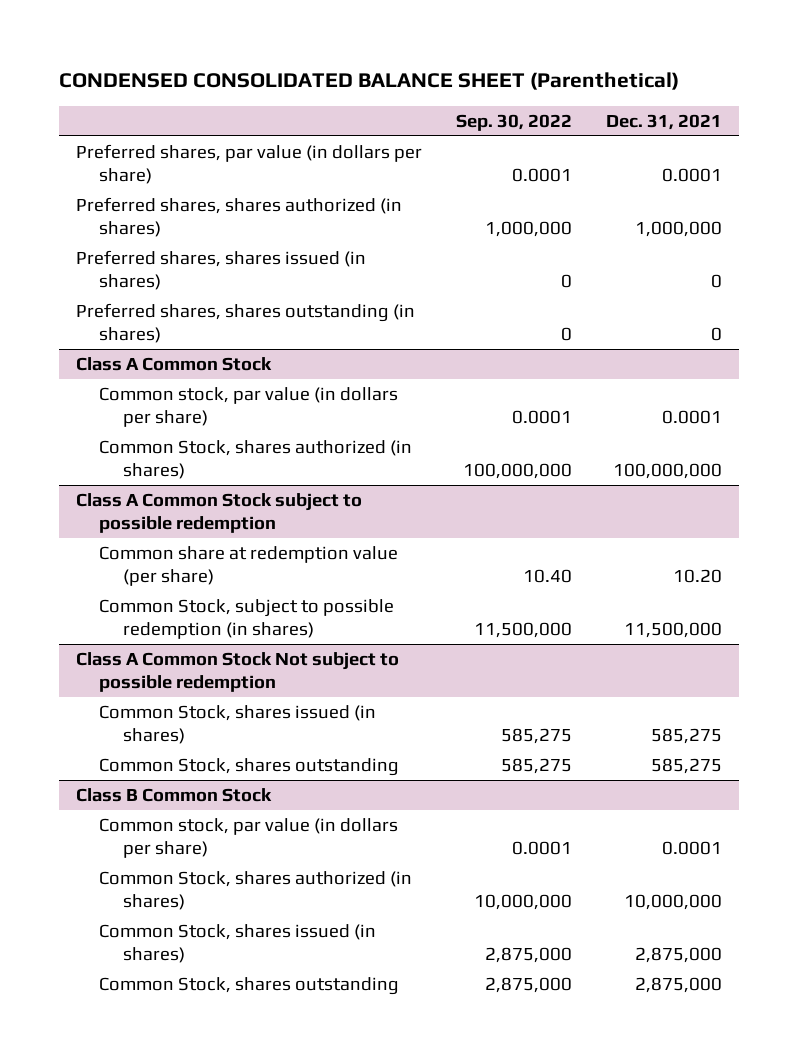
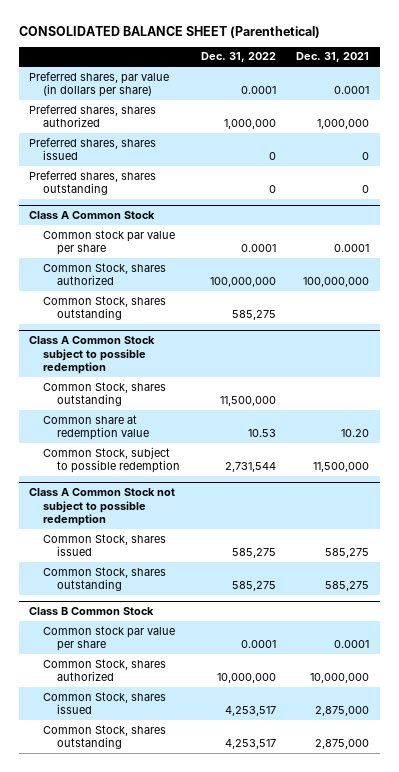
[59,72,680,91] CONDENSED CONSOLIDATED BALANCE SHEET (Parenthetical) -> [18,25,320,38] CONSOLIDATED BALANCE SHEET (Parenthetical)
[456,113,573,131] Sep. 30, 2022 -> none
none -> [200,52,276,63] Dec. 31, 2022
[76,196,403,238] Preferred shares, shares authorized (in shares) -> [29,104,157,128] Preferred shares, shares authorized
[76,249,367,291] Preferred shares, shares issued (in shares) -> [29,137,157,161] Preferred shares, shares issued
[76,302,416,344] Preferred shares, shares outstanding (in shares) -> [29,170,157,196] Preferred shares, shares outstanding
[99,386,399,428] Common stock, par value (in dollars per share) -> [43,229,176,256] Common stock par value per share
[99,439,413,480] Common Stock, shares authorized (in shares) -> [43,262,167,286] Common Stock, shares authorized
none -> [43,295,167,321] Common Stock, shares outstanding
none -> [43,381,167,407] Common Stock, shares outstanding
[99,545,399,587] Common share at redemption value (per share) -> [43,414,150,441] Common share at redemption value
[99,598,395,640] Common Stock, subject to possible redemption (in shares) -> [43,446,181,474] Common Stock, subject to possible redemption
[76,651,400,693] Class A Common Stock Not subject to possible redemption -> [29,488,176,527] Class A Common Stock not subject to possible redemption
[99,704,377,745] Common Stock, shares issued (in shares) -> [43,533,167,557] Common Stock, shares issued
[99,817,399,859] Common stock, par value (in dollars per share) -> [43,625,176,652] Common stock par value per share
[99,870,413,911] Common Stock, shares authorized (in shares) -> [43,658,167,682] Common Stock, shares authorized
[99,923,377,964] Common Stock, shares issued (in shares) -> [43,691,167,715] Common Stock, shares issued

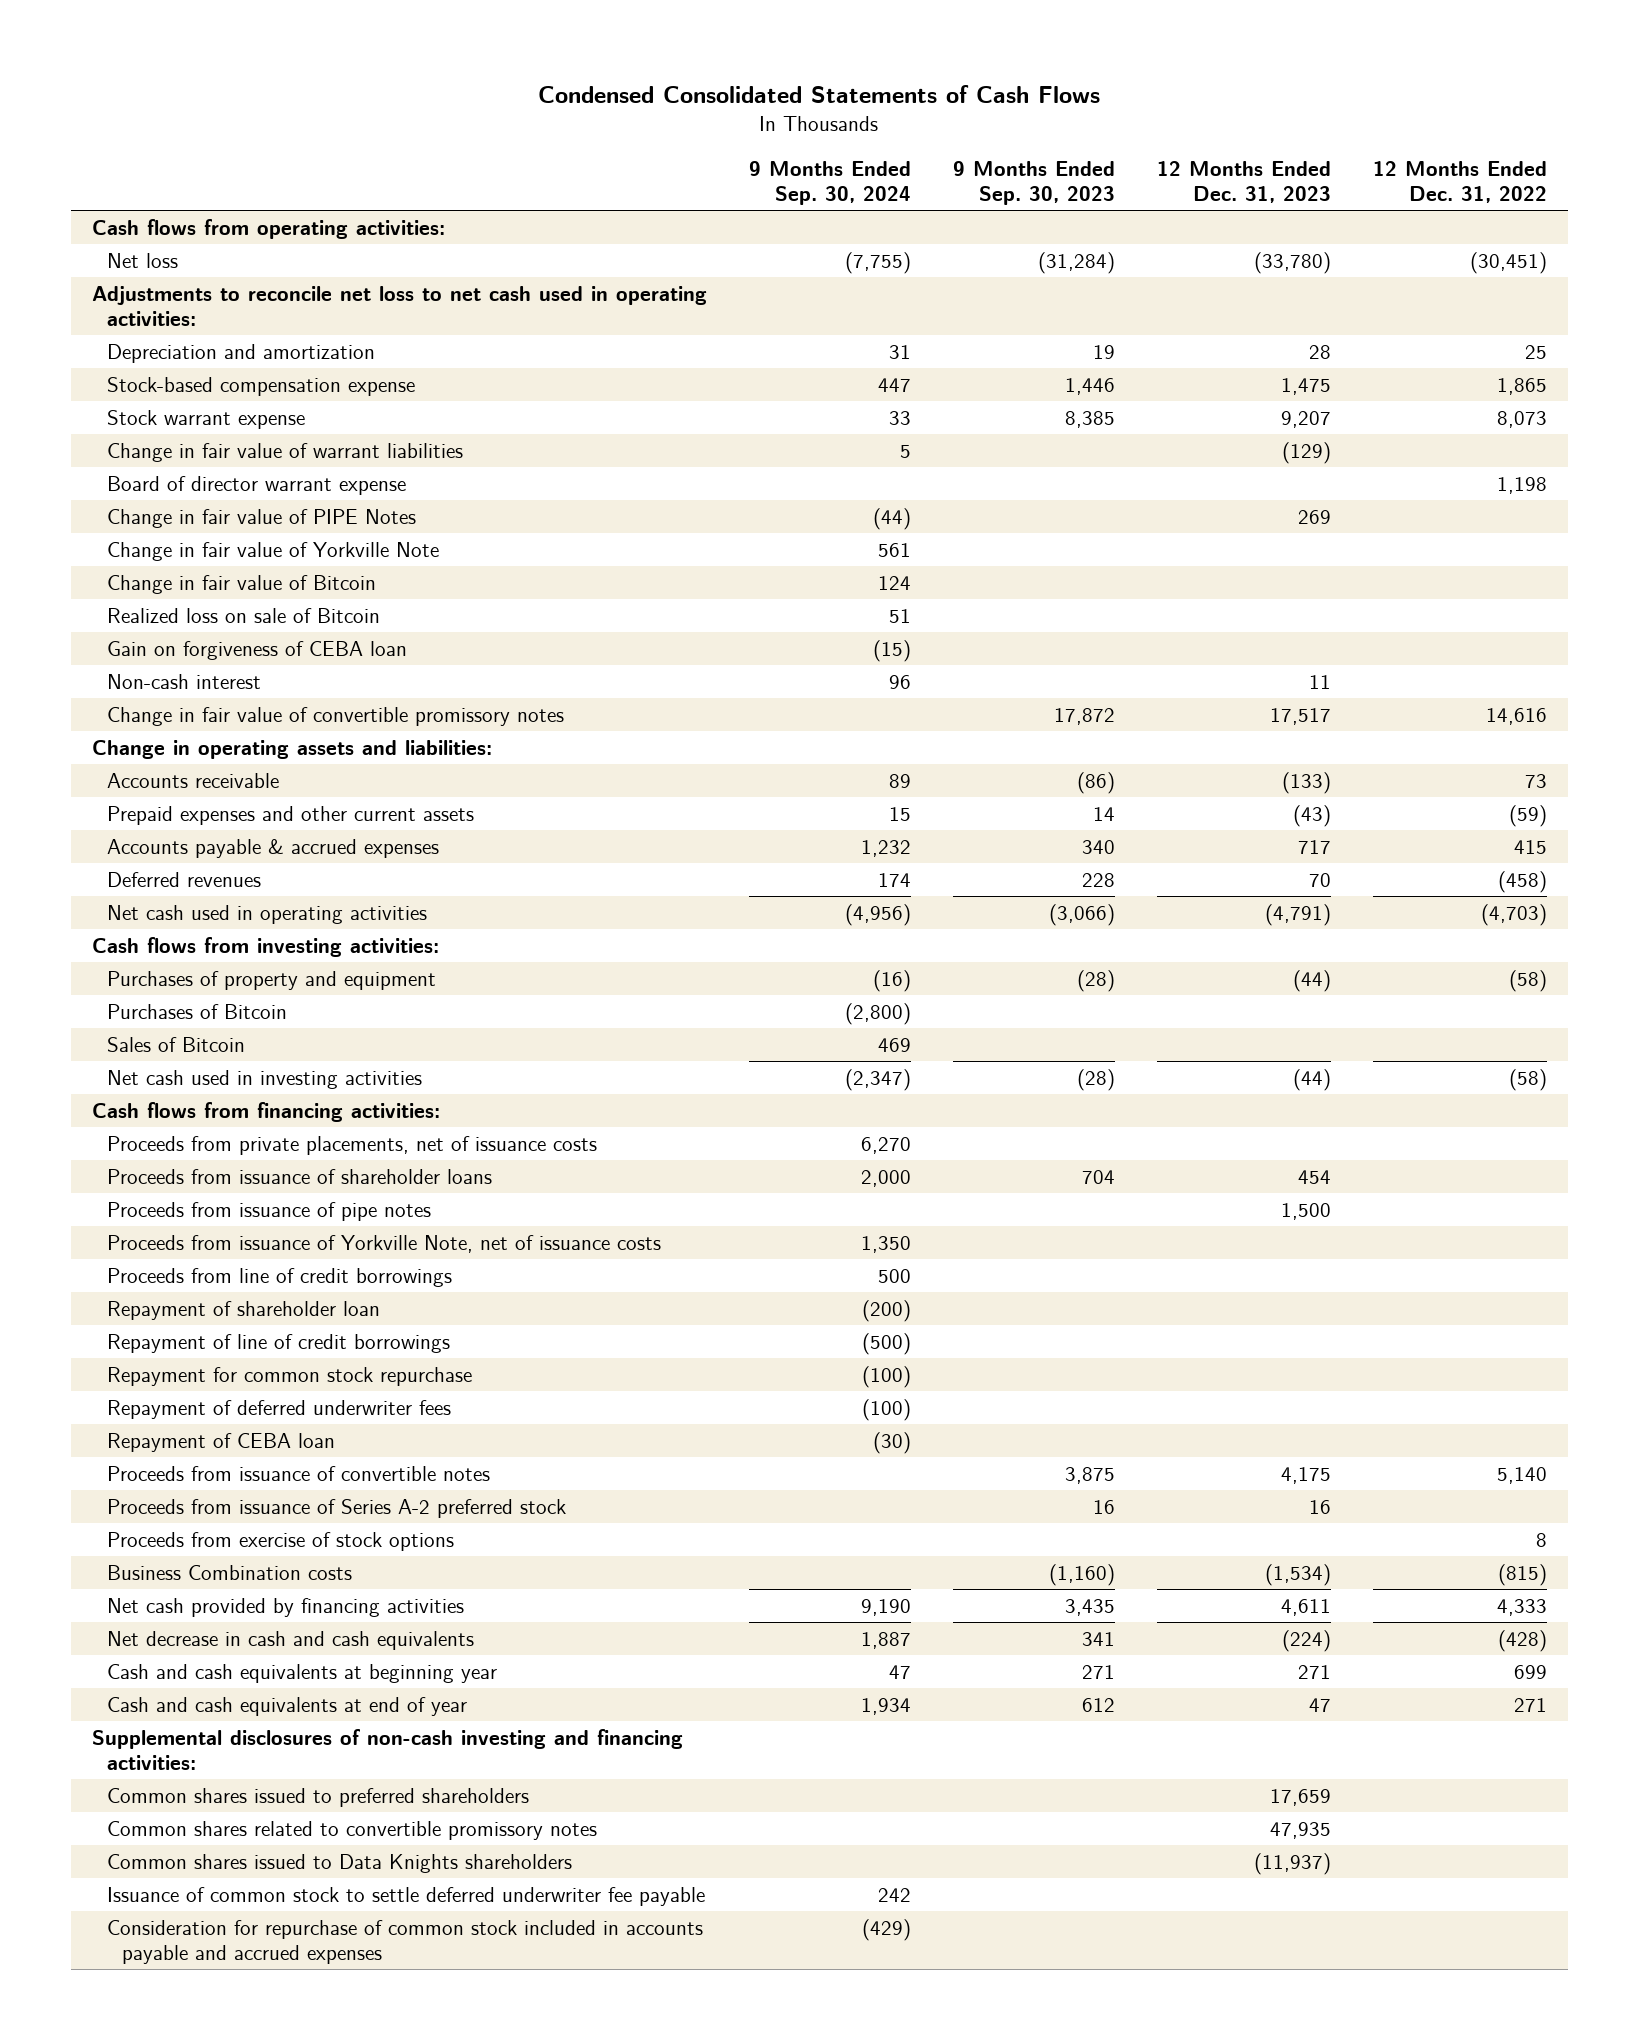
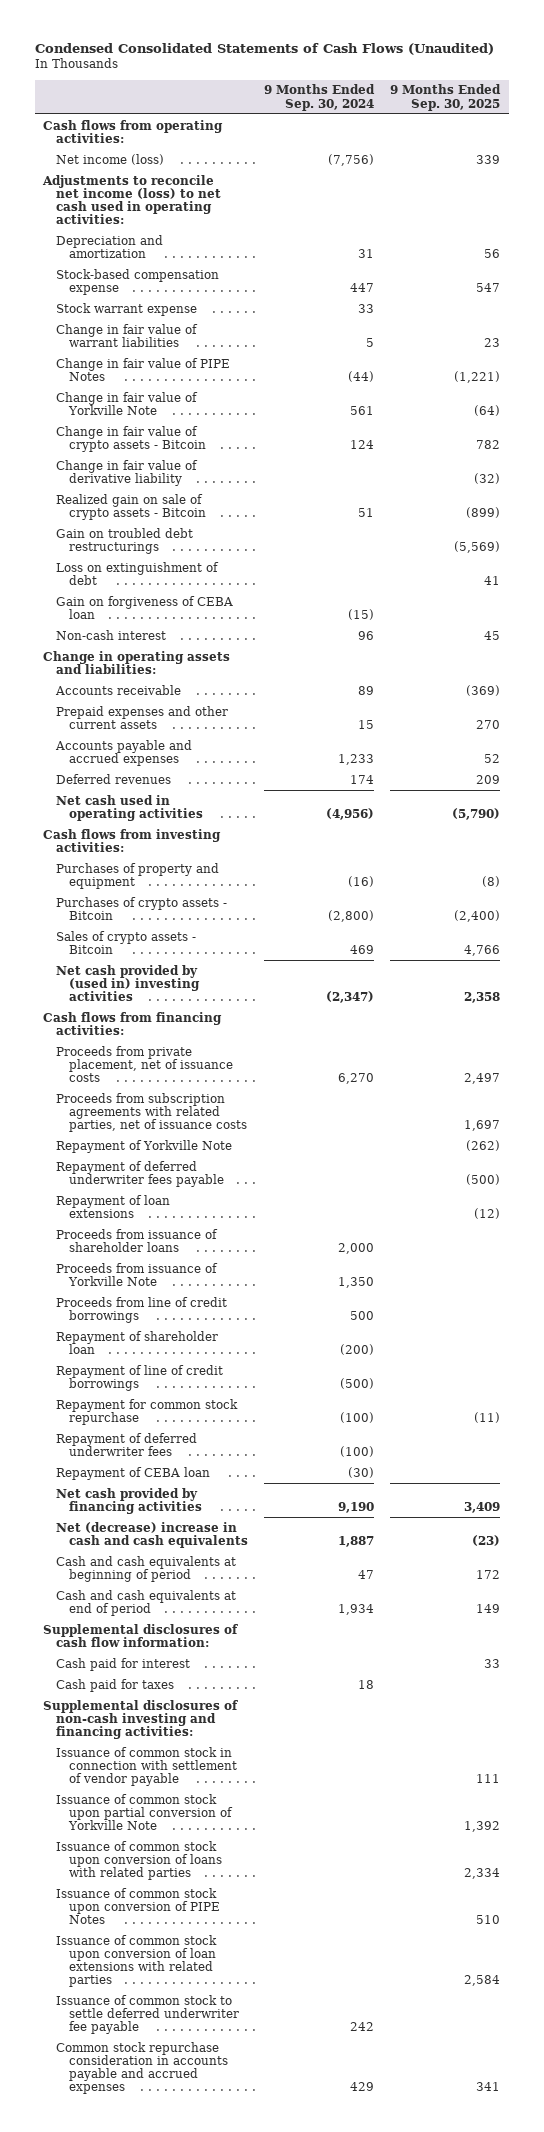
[538,85,1101,104] Condensed Consolidated Statements of Cash Flows -> [35,42,495,55] Condensed Consolidated Statements of Cash Flows (Unaudited)
[952,160,1115,206] 9 Months Ended Sep. 30, 2023 -> none
[1156,160,1331,204] 12 Months Ended Dec. 31, 2023 -> none
[1372,160,1547,204] 12 Months Ended Dec. 31, 2022 -> none
none -> [390,84,502,111] 9 Months Ended Sep. 30, 2025
[106,252,178,268] Net loss -> [56,153,165,165] Net income (loss)
[844,251,911,274] (7,755) -> [328,153,375,166] (7,756)
[91,285,707,327] Adjustments to reconcile net loss to net cash used in operating activities: -> [42,174,222,225] Adjustments to reconcile net income (loss) to net cash used in operating activities:
[106,475,406,495] Board of director warrant expense -> none
[106,574,376,594] Change in fair value of Bitcoin -> [56,425,207,452] Change in fair value of crypto assets - Bitcoin
none -> [56,459,199,486] Change in fair value of derivative liability
[106,607,380,623] Realized loss on sale of Bitcoin -> [56,493,207,520] Realized gain on sale of crypto assets - Bitcoin
none -> [56,527,194,554] Gain on troubled debt restructurings
none -> [56,561,220,585] Loss on extinguishment of debt
[106,706,564,726] Change in fair value of convertible promissory notes -> none
[106,838,439,858] Accounts payable & accrued expenses -> [55,739,193,766] Accounts payable and accrued expenses
[860,839,911,857] 1,232 -> [338,753,375,765] 1,233
[106,1003,287,1019] Purchases of Bitcoin -> [56,896,228,920] Purchases of crypto assets - Bitcoin
[106,1036,245,1052] Sales of Bitcoin -> [56,930,197,954] Sales of crypto assets - Bitcoin
[106,1069,422,1089] Net cash used in investing activities -> [56,964,201,1002] Net cash provided by (used in) investing activities
[106,1135,597,1155] Proceeds from private placements, net of issuance costs -> [56,1045,234,1083] Proceeds from private placement, net of issuance costs
none -> [56,1092,248,1133] Proceeds from subscription agreements with related parties, net of issuance costs
none -> [56,1139,233,1153] Repayment of Yorkville Note
none -> [56,1160,225,1187] Repayment of deferred underwriter fees payable
none -> [56,1194,171,1218] Repayment of loan extensions
[106,1201,431,1221] Proceeds from issuance of pipe notes -> none
[106,1234,661,1253] Proceeds from issuance of Yorkville Note, net of issuance costs -> [56,1262,219,1286] Proceeds from issuance of Yorkville Note
[106,1465,490,1481] Proceeds from issuance of convertible notes -> none
[106,1498,566,1518] Proceeds from issuance of Series A-2 preferred stock -> none
[106,1531,454,1551] Proceeds from exercise of stock options -> none
[106,1564,352,1580] Business Combination costs -> none
[106,1630,474,1650] Net decrease in cash and cash equivalents -> [56,1521,249,1548] Net (decrease) increase in cash and cash equivalents
[106,1663,497,1683] Cash and cash equivalents at beginning year -> [56,1555,237,1582] Cash and cash equivalents at beginning of period
[106,1696,467,1716] Cash and cash equivalents at end of year -> [56,1589,237,1616] Cash and cash equivalents at end of period
none -> [43,1623,239,1647] Supplemental disclosures of cash flow information:
none -> [56,1657,191,1671] Cash paid for interest
none -> [56,1678,175,1692] Cash paid for taxes
[106,1787,529,1807] Common shares issued to preferred shareholders -> none
[106,1820,597,1840] Common shares related to convertible promissory notes -> none
[106,1853,572,1873] Common shares issued to Data Knights shareholders -> none
none -> [56,1746,238,1787] Issuance of common stock in connection with settlement of vendor payable
none -> [56,1793,234,1831] Issuance of common stock upon partial conversion of Yorkville Note
none -> [56,1840,223,1881] Issuance of common stock upon conversion of loans with related parties
none -> [56,1887,221,1925] Issuance of common stock upon conversion of PIPE Notes
none -> [56,1934,218,1988] Issuance of common stock upon conversion of loan extensions with related parties
[106,1919,703,1965] Consideration for repurchase of common stock included in accounts payable and accrued expenses -> [56,2041,229,2095] Common stock repurchase consideration in accounts payable and accrued expenses
[861,1918,911,1941] (429) -> [350,2082,375,2092] 429

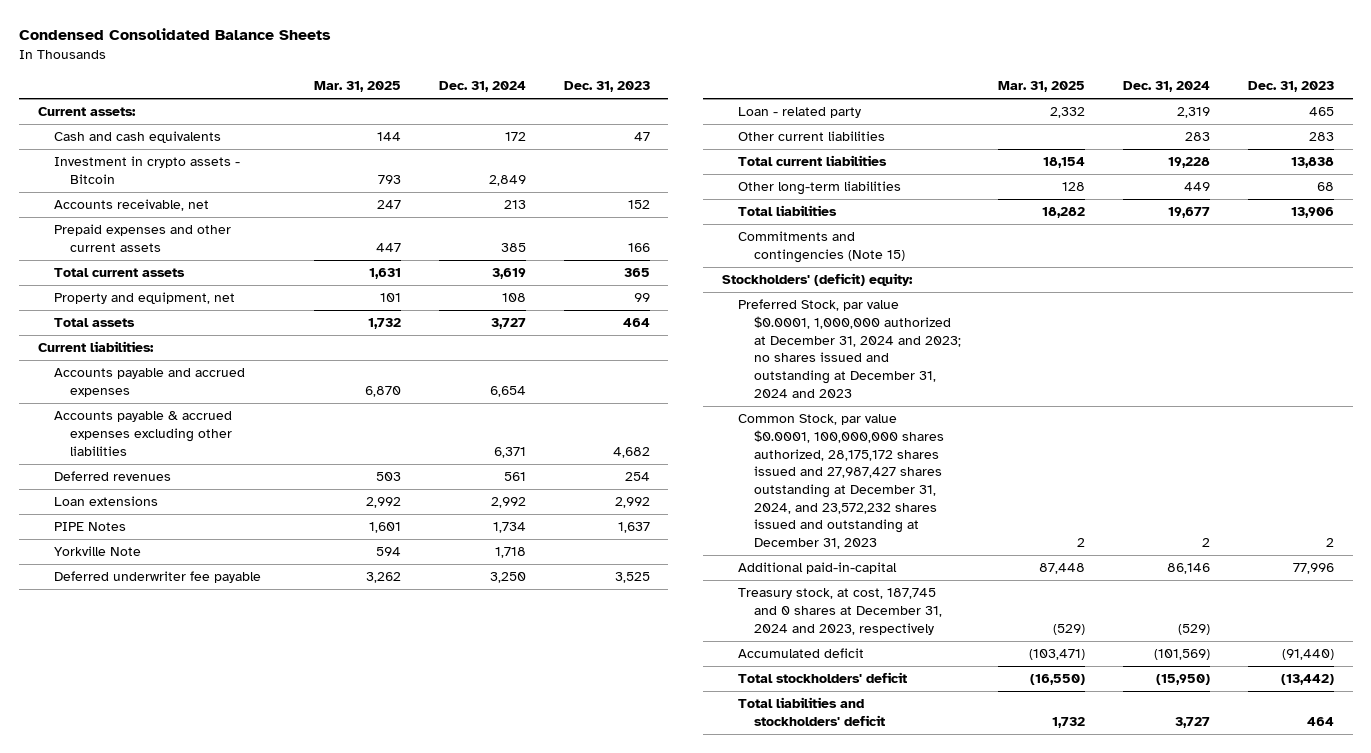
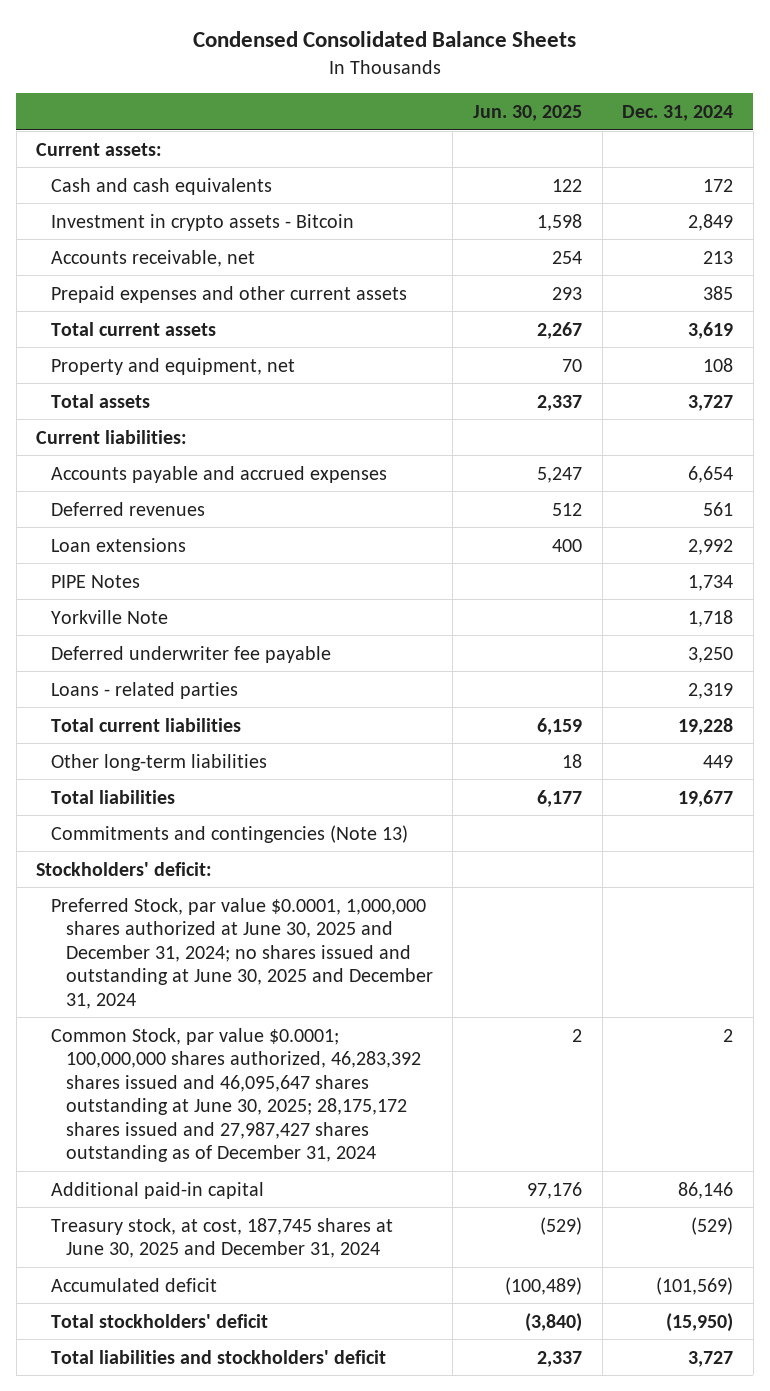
[314,81,402,93] Mar. 31, 2025 -> none
[563,81,650,93] Dec. 31, 2023 -> none
none -> [472,105,582,122] Jun. 30, 2025
[53,411,232,456] Accounts payable & accrued expenses excluding other liabilities -> none
[737,131,885,142] Other current liabilities -> none
[737,107,861,119] Loan - related party -> [50,681,238,699] Loans - related parties
[737,231,905,264] Commitments and contingencies (Note 15) -> [50,824,408,843] Commitments and contingencies (Note 13)
[721,273,913,287] Stockholders' (deficit) equity: -> [36,861,213,876] Stockholders' deficit:
[737,299,961,398] Preferred Stock, par value $0.0001, 1,000,000 authorized at December 31, 2024 and 2023; no shares issued and outstanding at December 31, 2024 and 2023 -> [50,897,433,1009] Preferred Stock, par value $0.0001, 1,000,000 shares authorized at June 30, 2025 and December 31, 2024; no shares issued and outstanding at June 30, 2025 and December 31, 2024
[737,414,944,550] Common Stock, par value $0.0001, 100,000,000 shares authorized, 28,175,172 shares issued and 27,987,427 shares outstanding at December 31, 2024, and 23,572,232 shares issued and outstanding at December 31, 2023 -> [50,1027,421,1162] Common Stock, par value $0.0001; 100,000,000 shares authorized, 46,283,392 shares issued and 46,095,647 shares outstanding at June 30, 2025; 28,175,172 shares issued and 27,987,427 shares outstanding as of December 31, 2024
[737,562,897,575] Additional paid-in-capital -> [50,1181,264,1199] Additional paid-in capital
[737,588,942,635] Treasury stock, at cost, 187,745 and 0 shares at December 31, 2024 and 2023, respectively -> [50,1217,393,1259] Treasury stock, at cost, 187,745 shares at June 30, 2025 and December 31, 2024

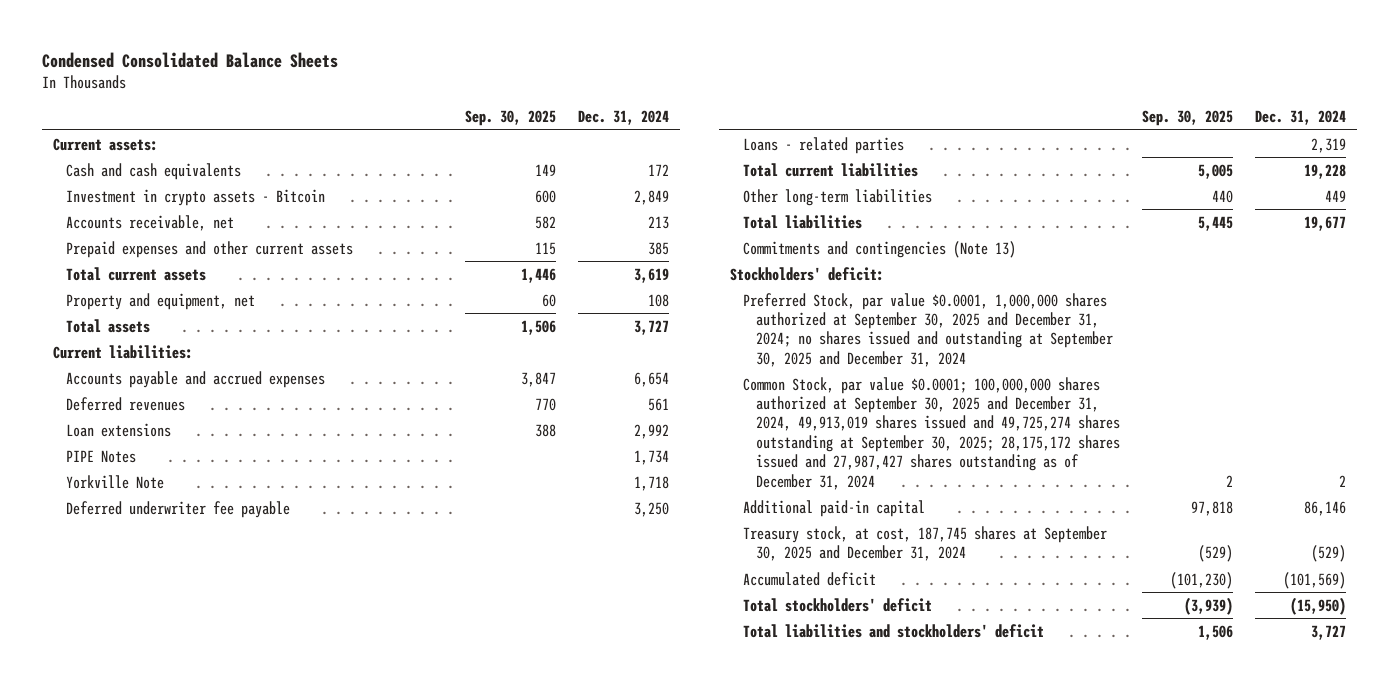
[472,105,582,122] Jun. 30, 2025 -> none
none -> [464,110,556,127] Sep. 30, 2025
[50,897,433,1009] Preferred Stock, par value $0.0001, 1,000,000 shares authorized at June 30, 2025 and December 31, 2024; no shares issued and outstanding at June 30, 2025 and December 31, 2024 -> [742,292,1113,367] Preferred Stock, par value $0.0001, 1,000,000 shares authorized at September 30, 2025 and December 31, 2024; no shares issued and outstanding at September 30, 2025 and December 31, 2024
[50,1027,421,1162] Common Stock, par value $0.0001; 100,000,000 shares authorized, 46,283,392 shares issued and 46,095,647 shares outstanding at June 30, 2025; 28,175,172 shares issued and 27,987,427 shares outstanding as of December 31, 2024 -> [742,376,1120,490] Common Stock, par value $0.0001; 100,000,000 shares authorized at September 30, 2025 and December 31, 2024, 49,913,019 shares issued and 49,725,274 shares outstanding at September 30, 2025; 28,175,172 shares issued and 27,987,427 shares outstanding as of December 31, 2024
[50,1217,393,1259] Treasury stock, at cost, 187,745 shares at June 30, 2025 and December 31, 2024 -> [742,525,1107,562] Treasury stock, at cost, 187,745 shares at September 30, 2025 and December 31, 2024

